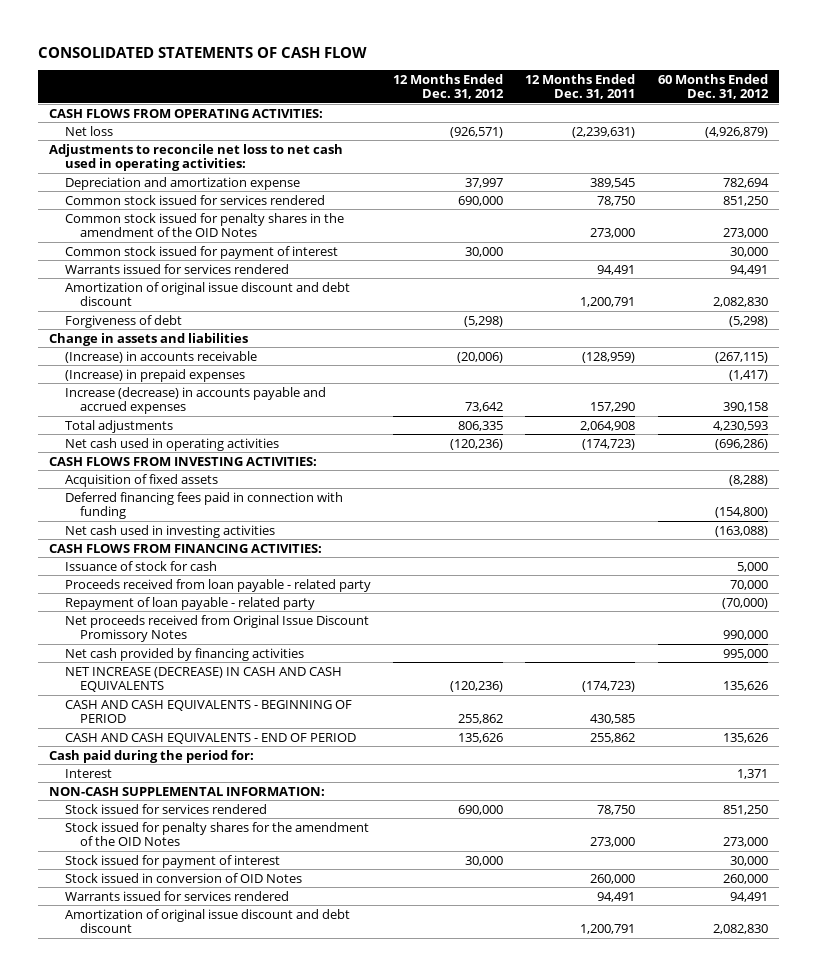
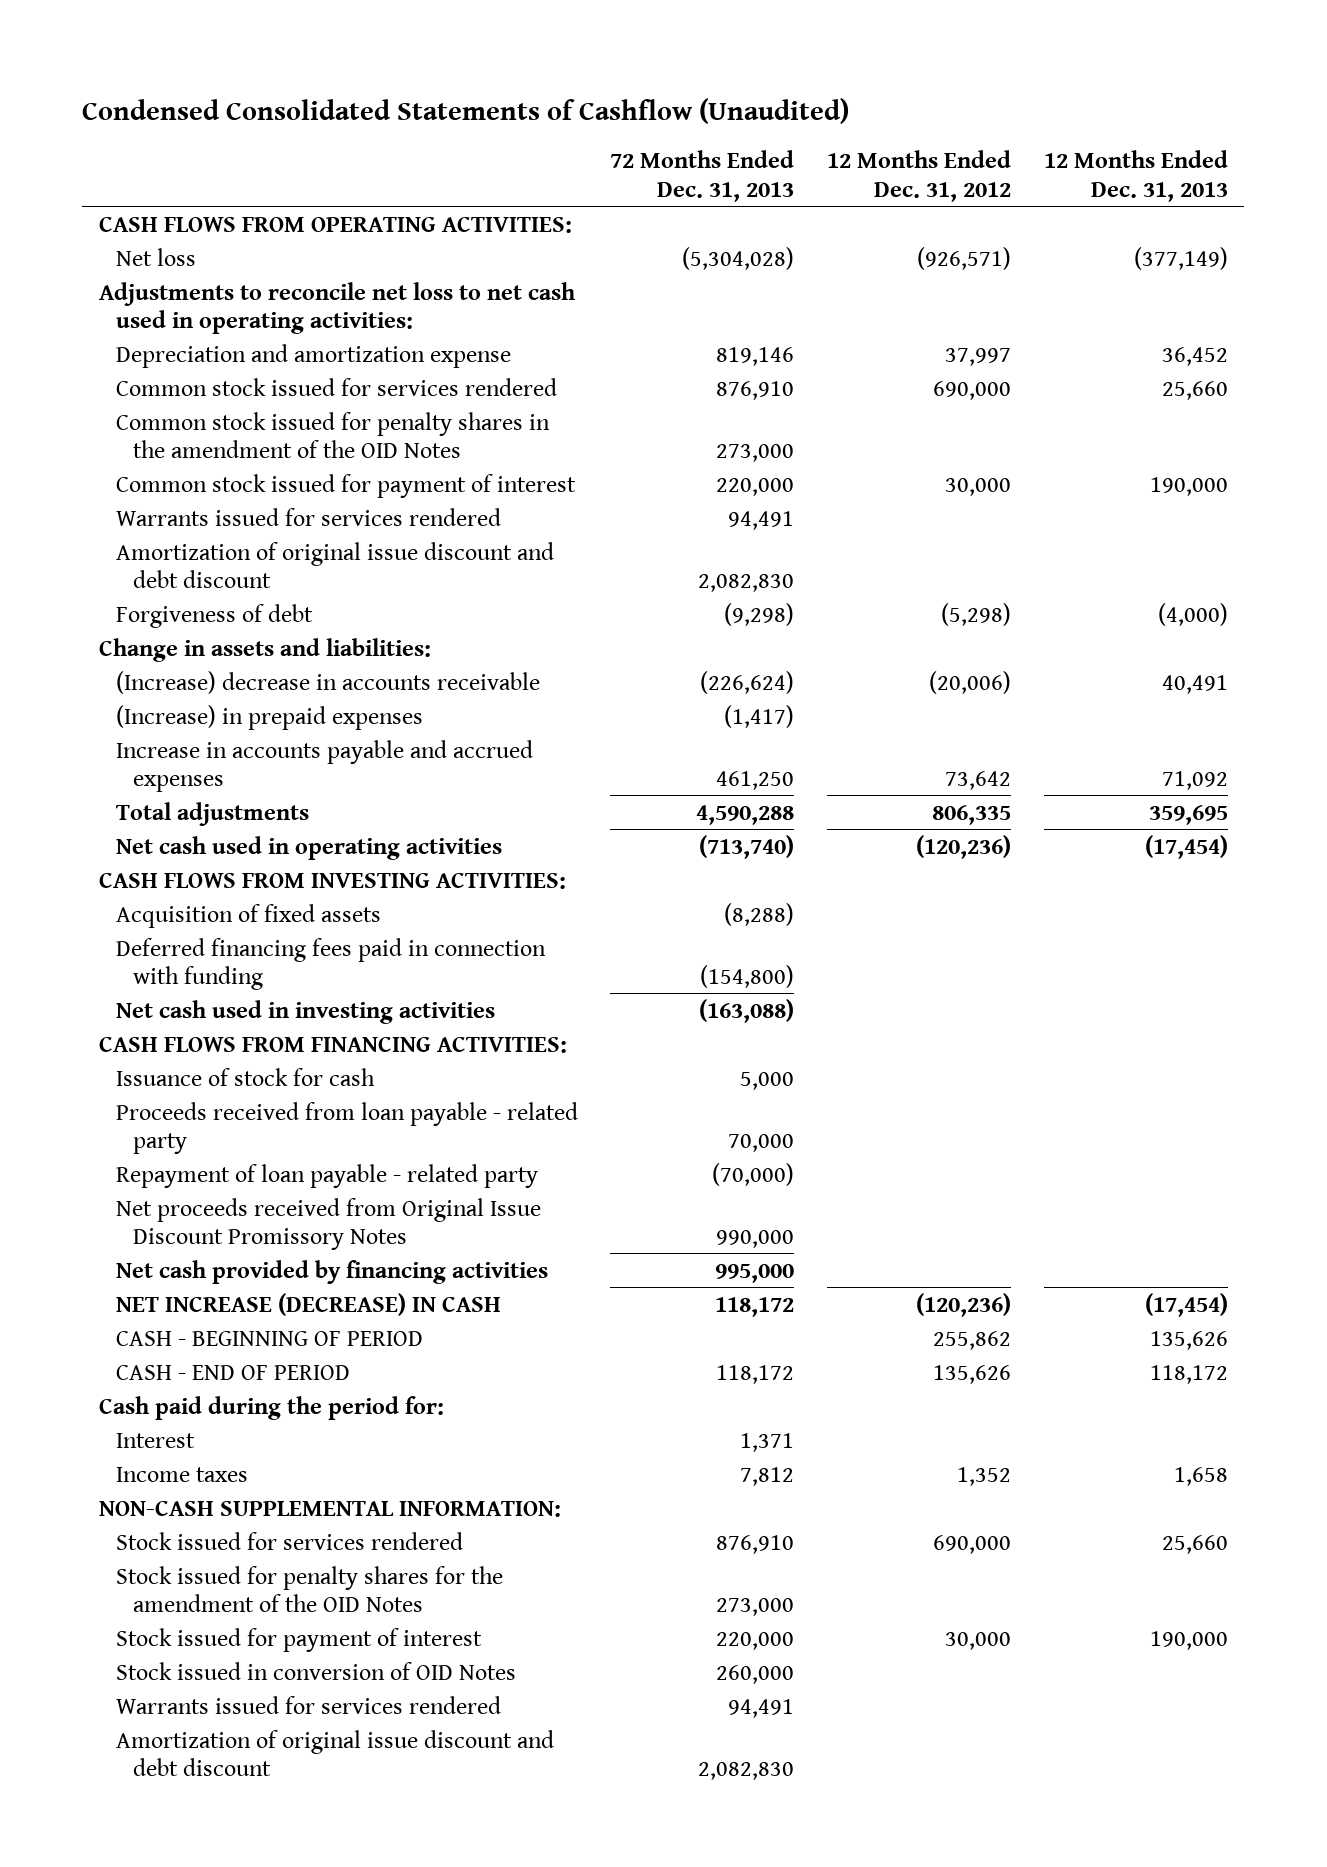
[38,46,368,58] CONSOLIDATED STATEMENTS OF CASH FLOW -> [82,97,850,124] Condensed Consolidated Statements of Cashflow (Unaudited)
[525,73,636,100] 12 Months Ended Dec. 31, 2011 -> none
[657,73,769,100] 60 Months Ended Dec. 31, 2012 -> none
none -> [610,150,795,202] 72 Months Ended Dec. 31, 2013
none -> [1044,150,1229,202] 12 Months Ended Dec. 31, 2013
[49,332,249,346] Change in assets and liabilities -> [98,637,431,662] Change in assets and liabilities:
[64,350,257,363] (Increase) in accounts receivable -> [115,670,540,694] (Increase) decrease in accounts receivable
[64,386,326,415] Increase (decrease) in accounts payable and accrued expenses -> [115,739,533,792] Increase in accounts payable and accrued expenses
[64,666,342,693] NET INCREASE (DECREASE) IN CASH AND CASH EQUIVALENTS -> [115,1292,501,1316] NET INCREASE (DECREASE) IN CASH
[64,699,352,724] CASH AND CASH EQUIVALENTS - BEGINNING OF PERIOD -> [115,1330,423,1346] CASH - BEGINNING OF PERIOD
[64,732,356,744] CASH AND CASH EQUIVALENTS - END OF PERIOD -> [115,1364,350,1380] CASH - END OF PERIOD
none -> [115,1466,248,1482] Income taxes

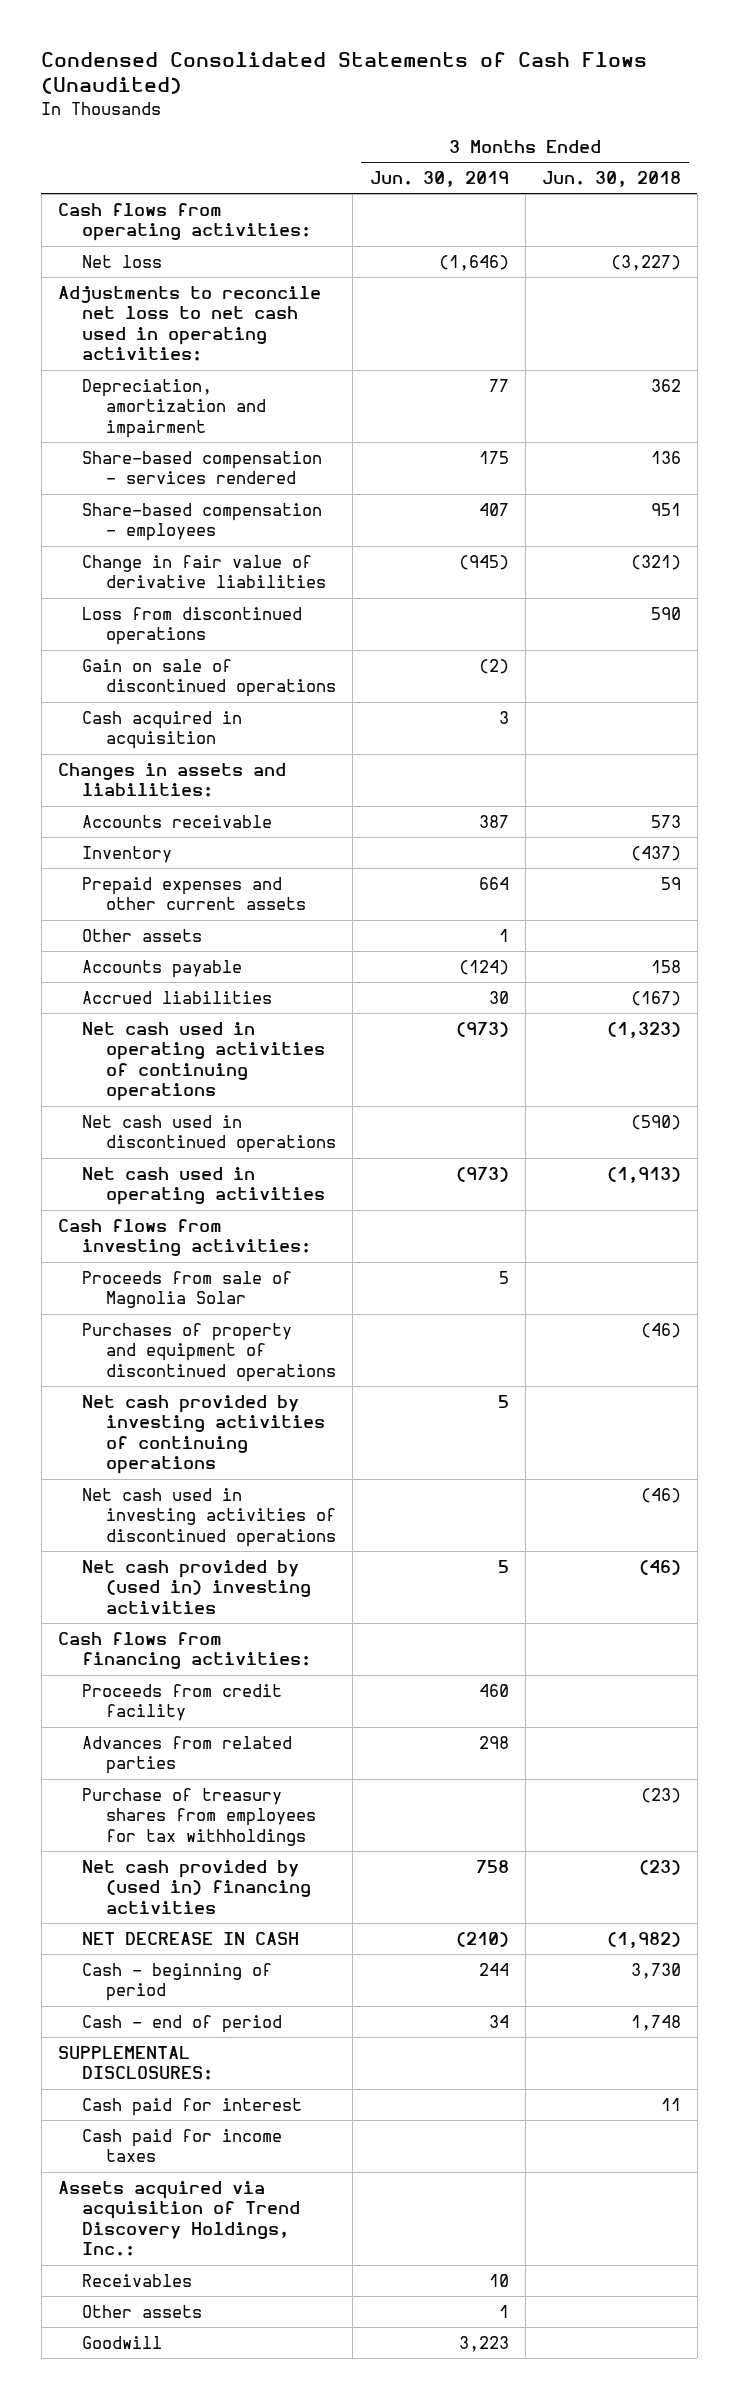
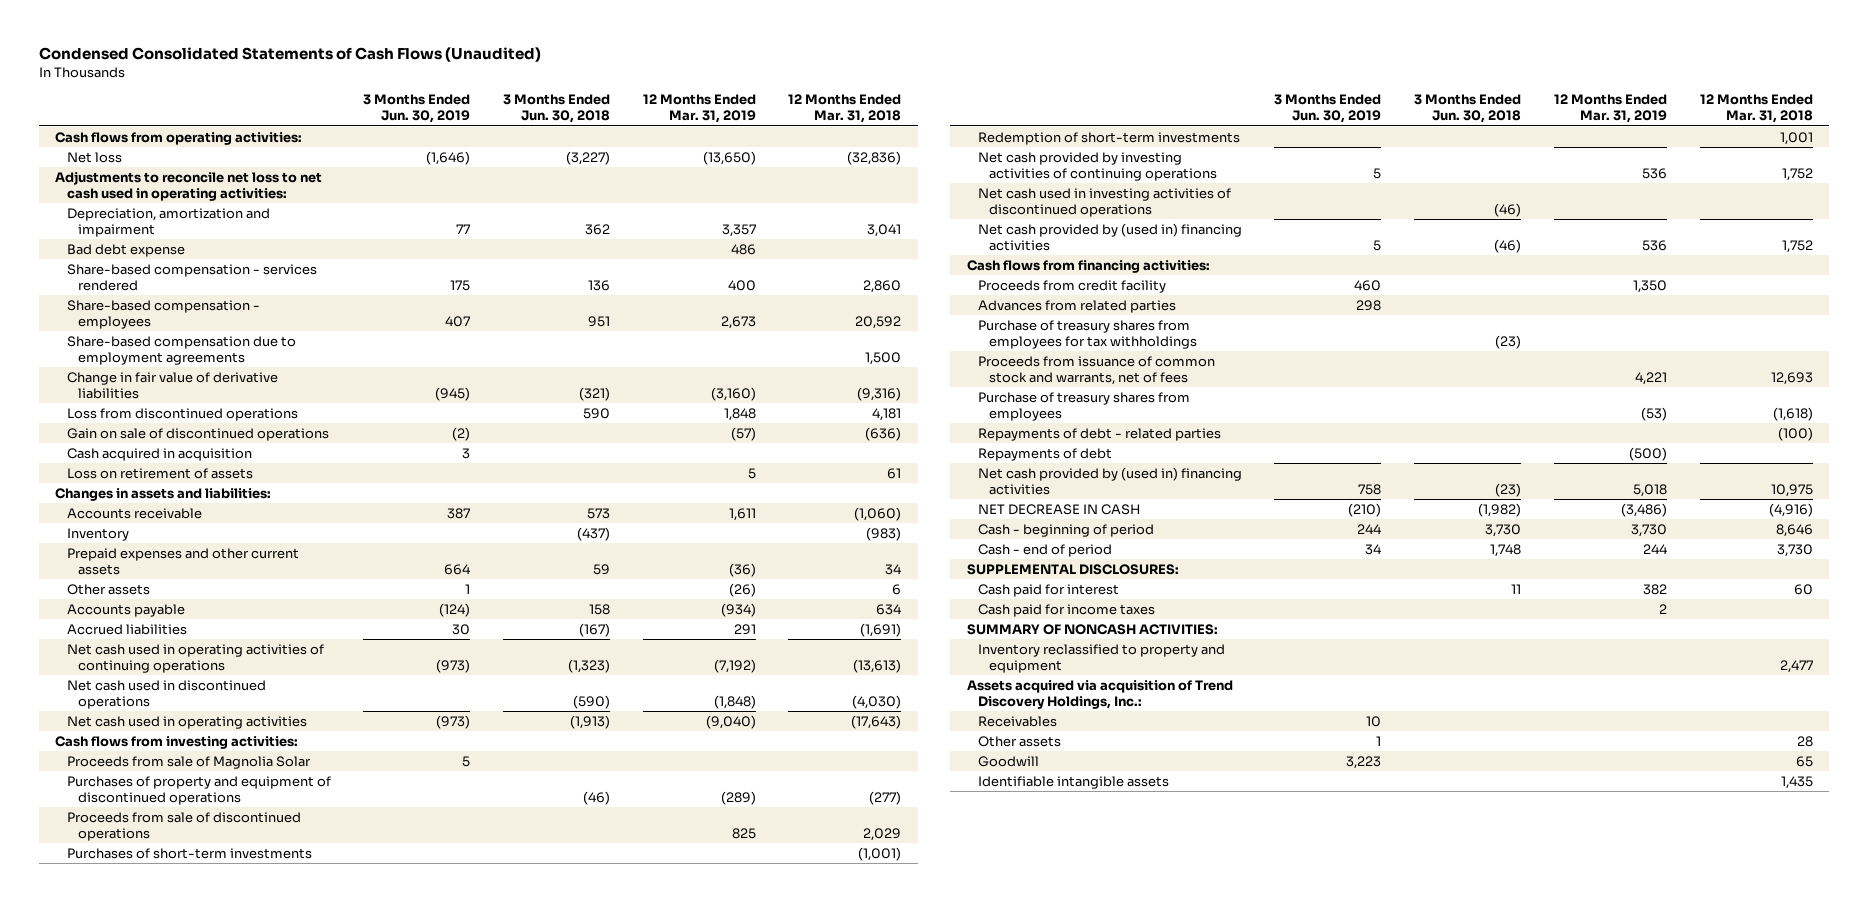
none -> [642,94,756,124] 12 Months Ended Mar. 31, 2019
none -> [788,94,902,124] 12 Months Ended Mar. 31, 2018
none -> [66,243,185,257] Bad debt expense
none -> [66,335,296,365] Share-based compensation due to employment agreements
none -> [66,467,253,479] Loss on retirement of assets
none -> [66,811,301,841] Proceeds from sale of discontinued operations
none -> [66,847,312,859] Purchases of short-term investments
none -> [977,131,1240,145] Redemption of short-term investments
[81,1559,312,1614] Net cash provided by (used in) investing activities -> [977,222,1242,251] Net cash provided by (used in) financing activities
none -> [977,355,1215,385] Proceeds from issuance of common stock and warrants, net of fees
none -> [977,391,1190,421] Purchase of treasury shares from employees
none -> [977,427,1221,441] Repayments of debt - related parties
none -> [977,447,1112,461] Repayments of debt
none -> [966,623,1218,635] SUMMARY OF NONCASH ACTIVITIES:
none -> [977,643,1225,673] Inventory reclassified to property and equipment
none -> [977,775,1169,789] Identifiable intangible assets

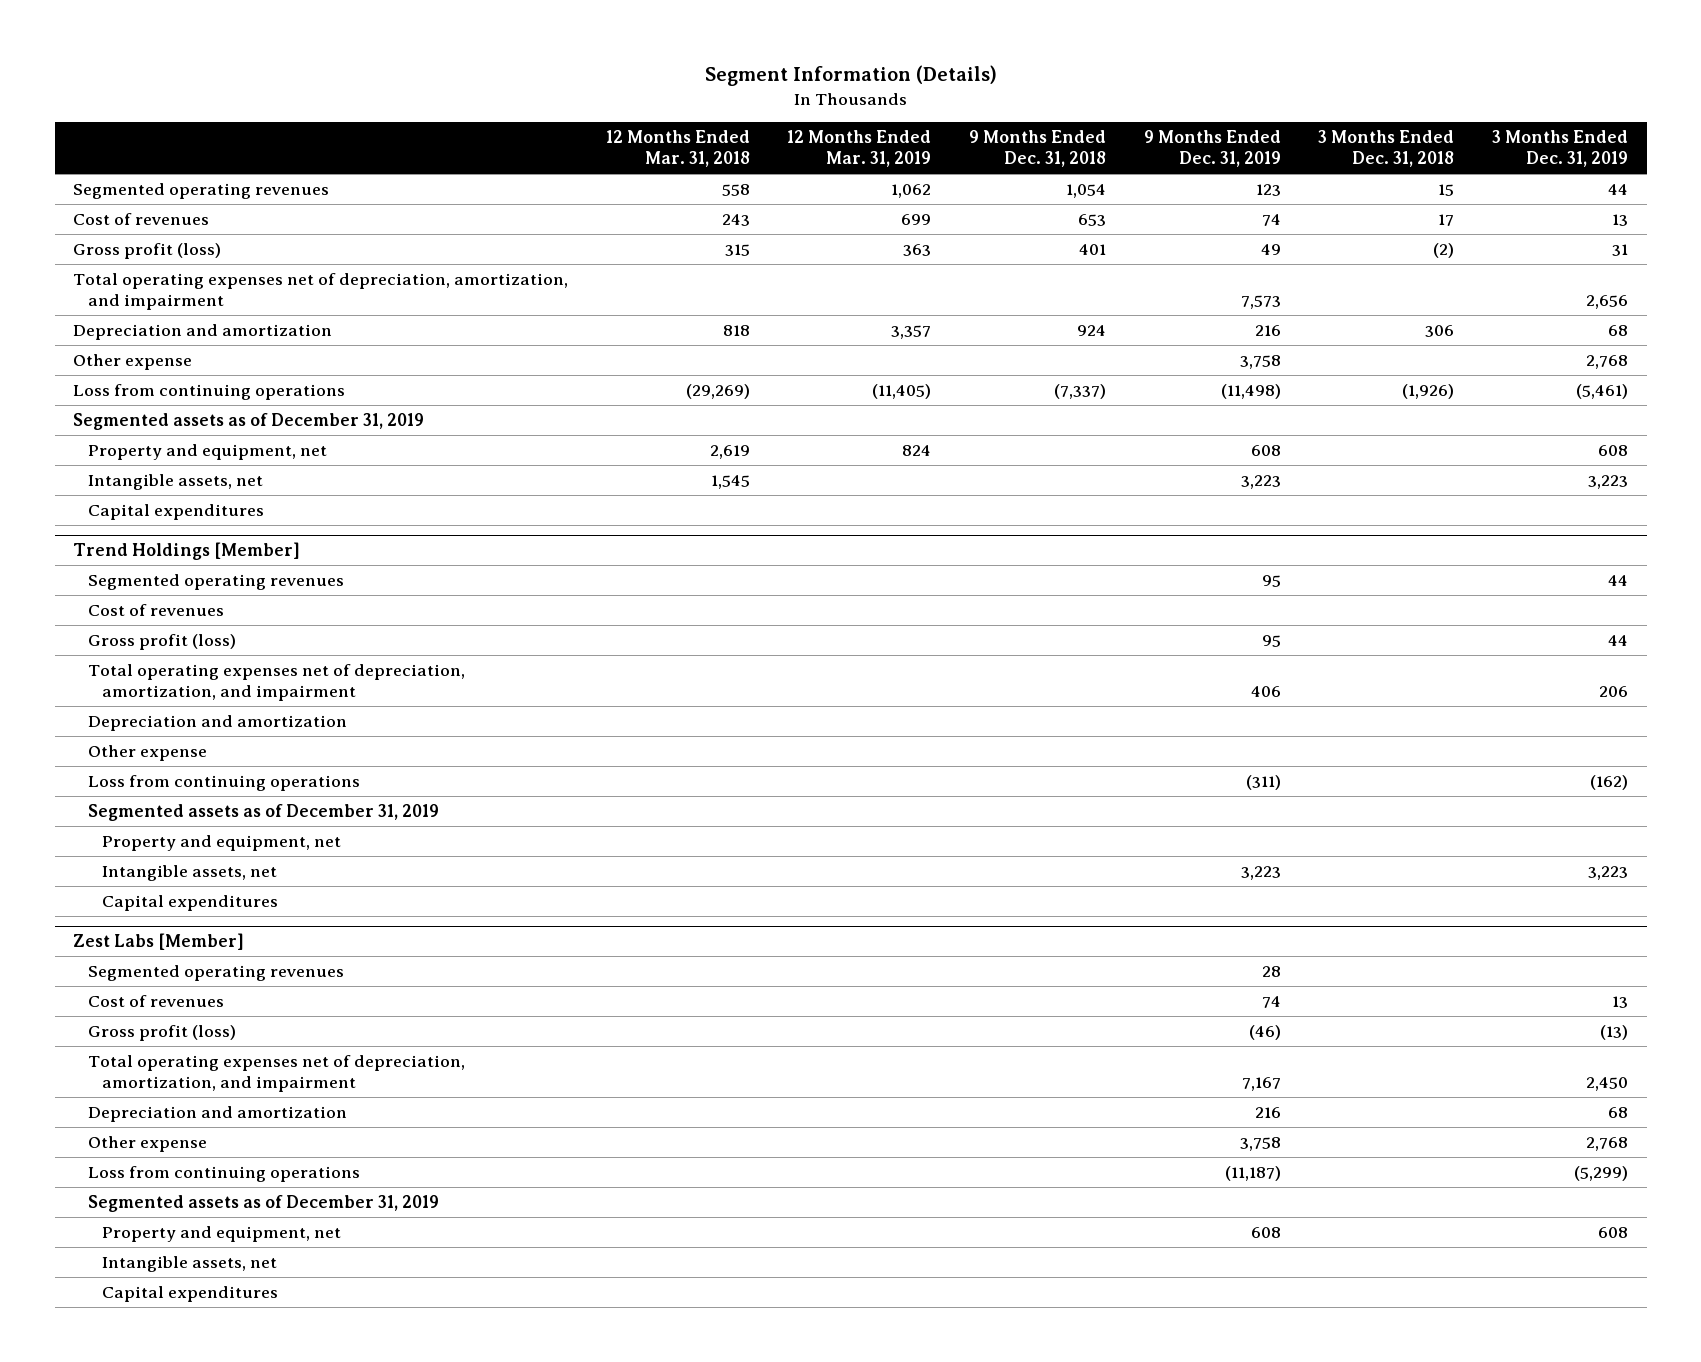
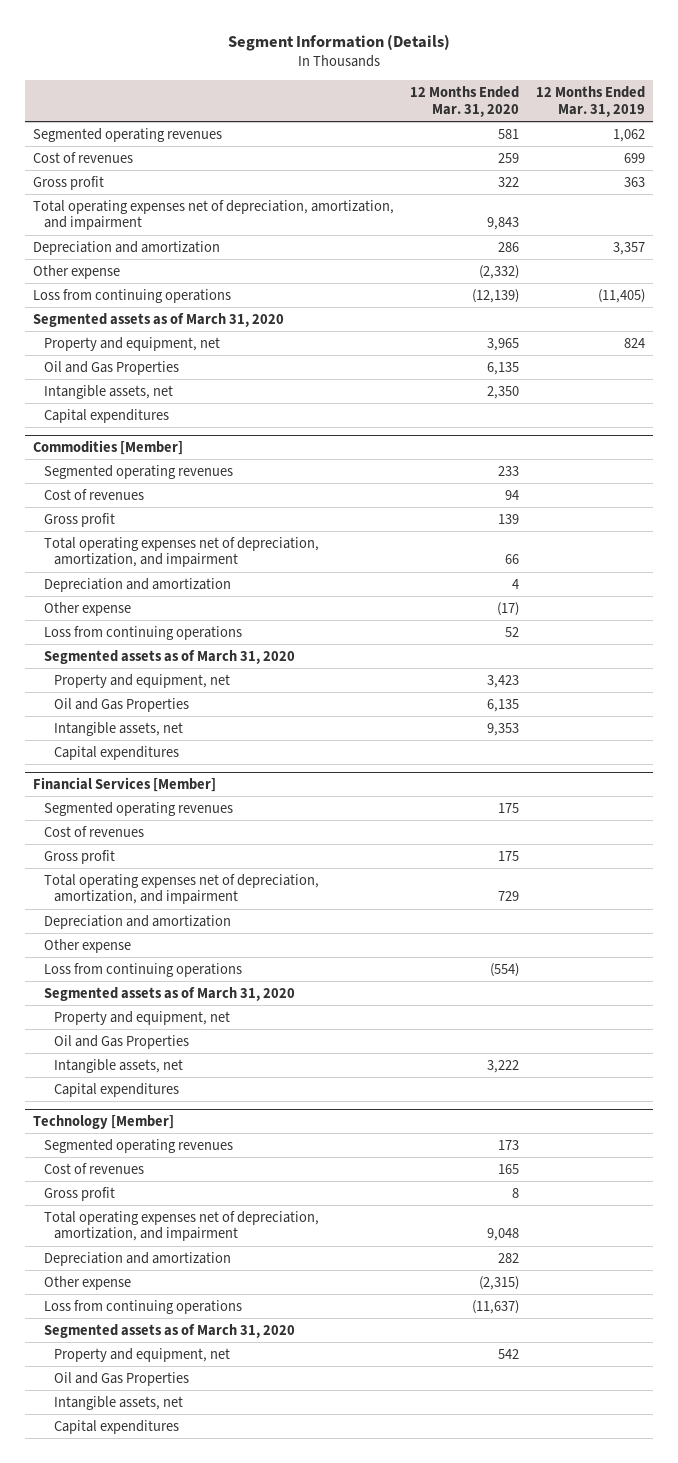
[605,130,750,168] 12 Months Ended Mar. 31, 2018 -> none
[969,130,1107,168] 9 Months Ended Dec. 31, 2018 -> none
[1143,130,1281,168] 9 Months Ended Dec. 31, 2019 -> none
[1318,130,1455,168] 3 Months Ended Dec. 31, 2018 -> none
[1491,130,1628,168] 3 Months Ended Dec. 31, 2019 -> none
none -> [410,86,520,117] 12 Months Ended Mar. 31, 2020
[73,242,222,259] Gross profit (loss) -> [32,175,104,190] Gross profit
[73,412,425,430] Segmented assets as of December 31, 2019 -> [32,312,284,327] Segmented assets as of March 31, 2020
none -> [43,360,179,375] Oil and Gas Properties
none -> [32,440,183,456] Commodities [Member]
none -> [43,464,233,479] Segmented operating revenues
none -> [43,488,144,500] Cost of revenues
none -> [43,512,115,527] Gross profit
none -> [43,536,319,568] Total operating expenses net of depreciation, amortization, and impairment
none -> [43,577,231,592] Depreciation and amortization
none -> [43,601,131,616] Other expense
none -> [43,625,242,640] Loss from continuing operations
none -> [43,649,295,664] Segmented assets as of March 31, 2020
none -> [54,673,231,688] Property and equipment, net
none -> [54,697,190,712] Oil and Gas Properties
none -> [54,721,184,736] Intangible assets, net
none -> [54,745,180,760] Capital expenditures
[73,542,301,561] Trend Holdings [Member] -> [32,777,216,793] Financial Services [Member]
[87,633,236,650] Gross profit (loss) -> [43,849,115,864] Gross profit
[87,803,439,821] Segmented assets as of December 31, 2019 -> [43,986,295,1001] Segmented assets as of March 31, 2020
none -> [54,1034,190,1049] Oil and Gas Properties
[73,933,245,951] Zest Labs [Member] -> [32,1115,174,1130] Technology [Member]
[87,1024,236,1041] Gross profit (loss) -> [43,1186,115,1201] Gross profit
[87,1194,439,1212] Segmented assets as of December 31, 2019 -> [43,1323,295,1338] Segmented assets as of March 31, 2020
none -> [54,1371,190,1386] Oil and Gas Properties

